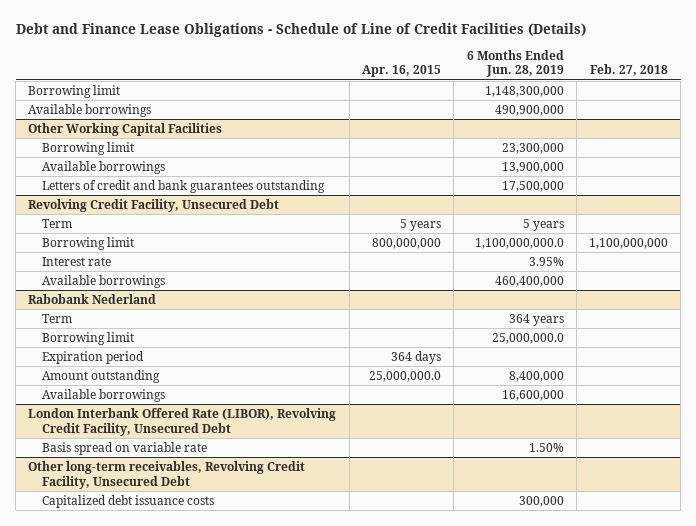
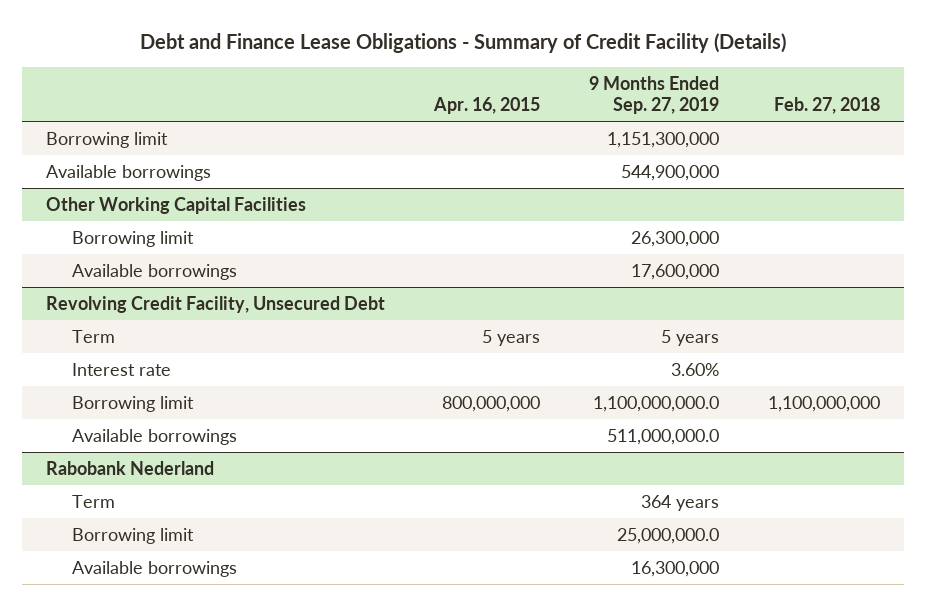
[15,22,586,37] Debt and Finance Lease Obligations - Schedule of Line of Credit Facilities (Details) -> [139,33,786,54] Debt and Finance Lease Obligations - Summary of Credit Facility (Details)
[466,49,564,78] 6 Months Ended Jun. 28, 2019 -> none
none -> [588,75,719,114] 9 Months Ended Sep. 27, 2019
[41,179,325,193] Letters of credit and bank guarantees outstanding -> none
[41,236,134,250] Borrowing limit -> [71,395,194,412] Borrowing limit
[41,350,144,364] Expiration period -> none
[41,369,160,383] Amount outstanding -> none
[28,407,337,436] London Interbank Offered Rate (LIBOR), Revolving Credit Facility, Unsecured Debt -> none
[41,441,207,455] Basis spread on variable rate -> none
[28,460,306,489] Other long-term receivables, Revolving Credit Facility, Unsecured Debt -> none
[41,494,214,508] Capitalized debt issuance costs -> none

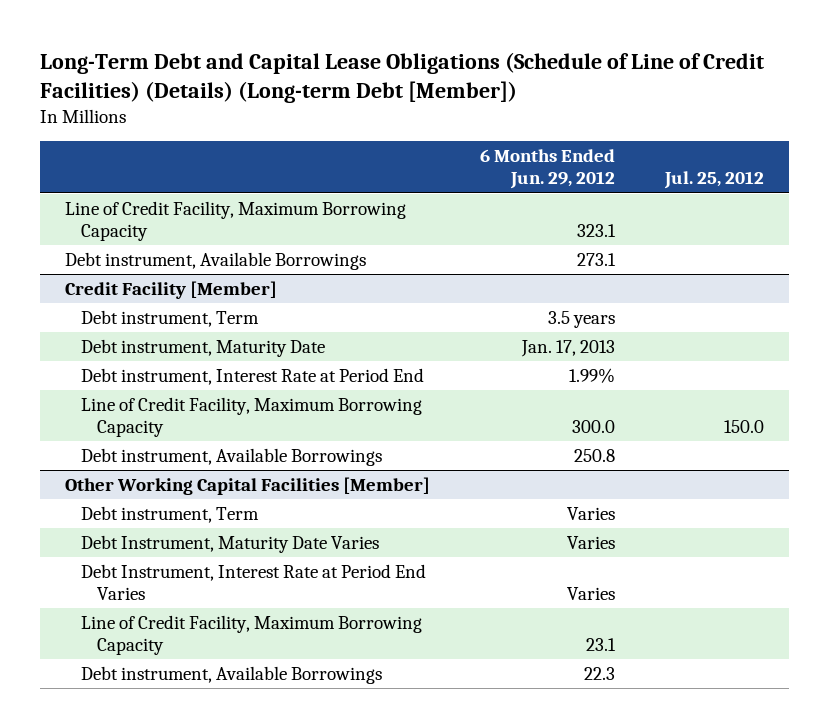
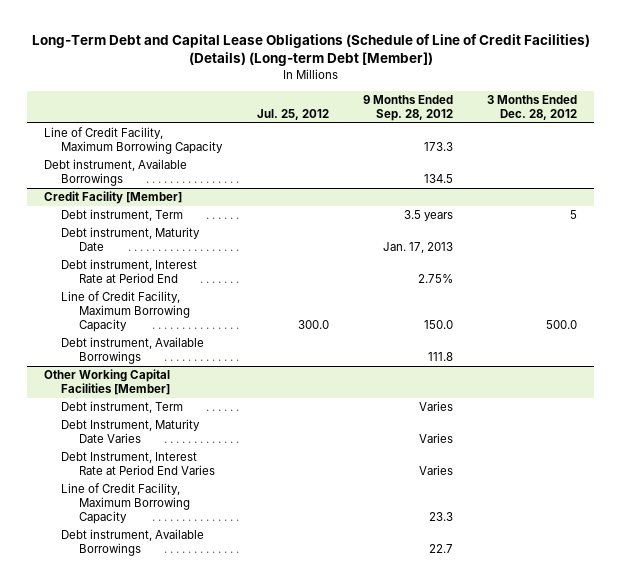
[479,148,615,190] 6 Months Ended Jun. 29, 2012 -> none
none -> [362,95,453,121] 9 Months Ended Sep. 28, 2012
none -> [486,95,577,120] 3 Months Ended Dec. 28, 2012
[723,420,764,434] 150.0 -> [297,320,329,330] 300.0

